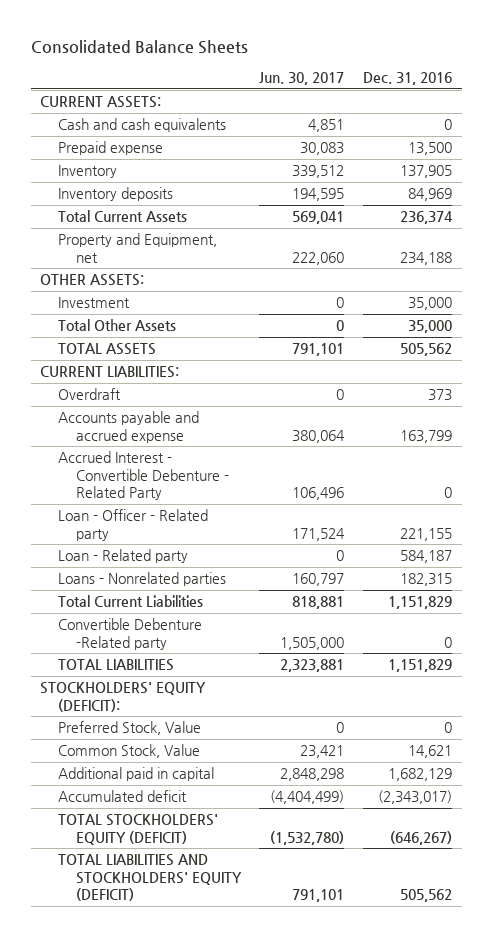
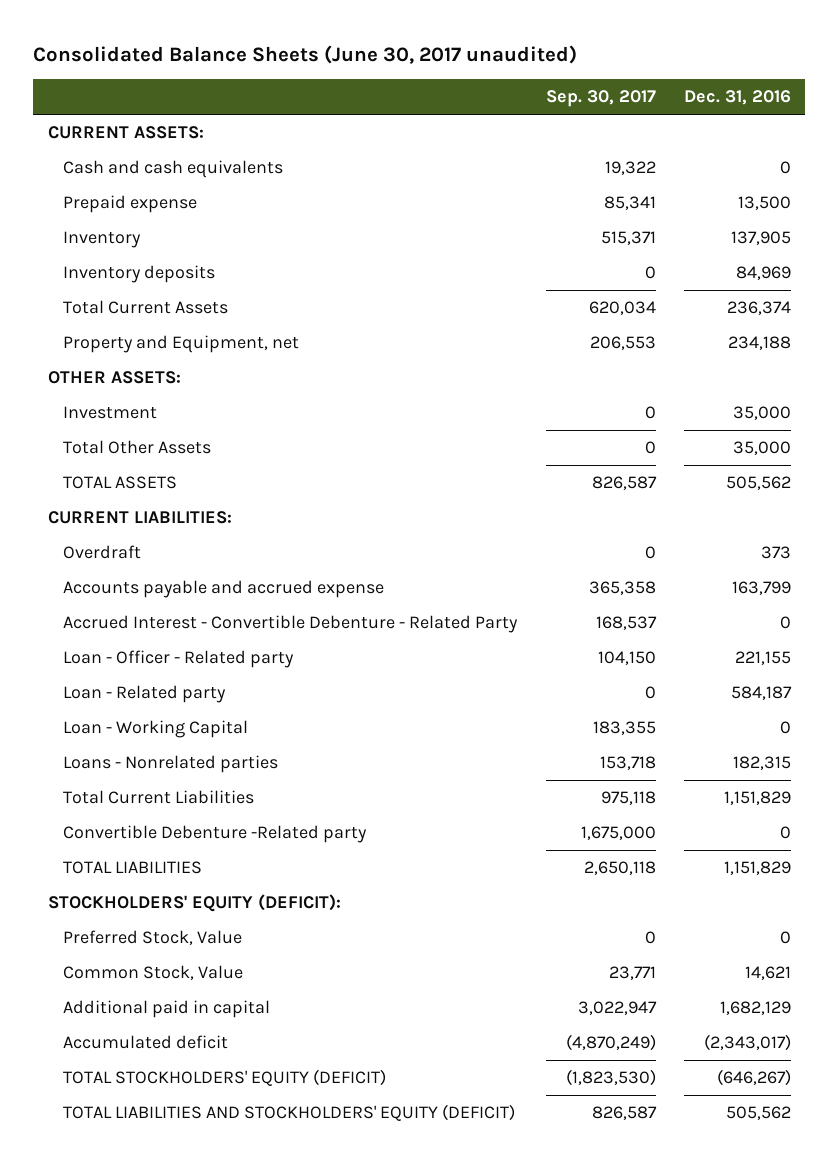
[30,39,248,54] Consolidated Balance Sheets -> [33,45,578,65] Consolidated Balance Sheets (June 30, 2017 unaudited)
[259,71,345,85] Jun. 30, 2017 -> none
none -> [545,90,656,108] Sep. 30, 2017
none -> [63,720,249,739] Loan - Working Capital

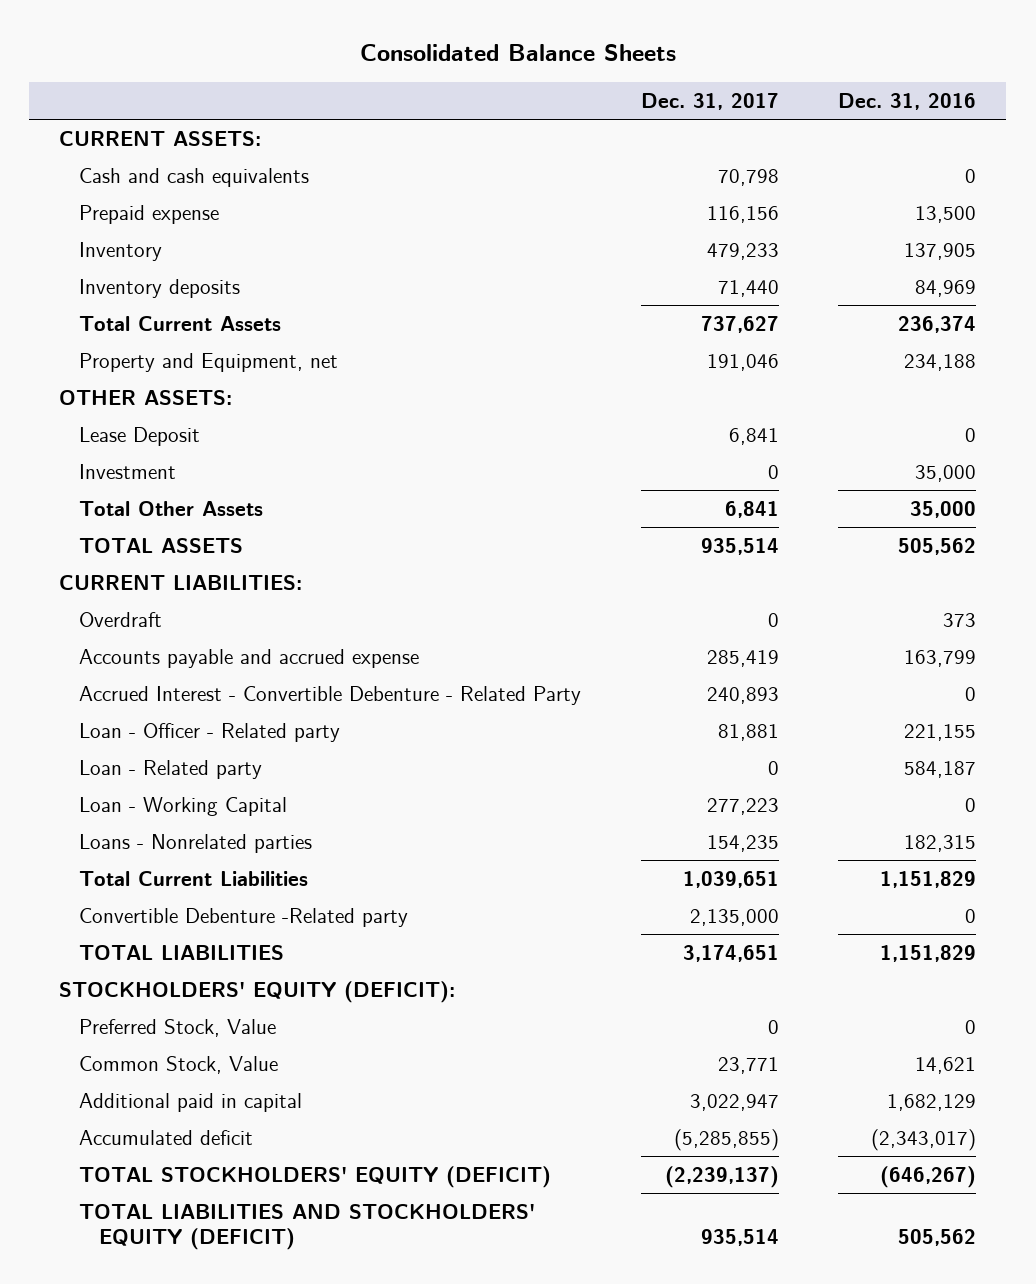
[33,45,578,65] Consolidated Balance Sheets (June 30, 2017 unaudited) -> [359,44,676,62] Consolidated Balance Sheets
[545,90,656,108] Sep. 30, 2017 -> none
none -> [640,92,779,110] Dec. 31, 2017
none -> [79,426,201,446] Lease Deposit

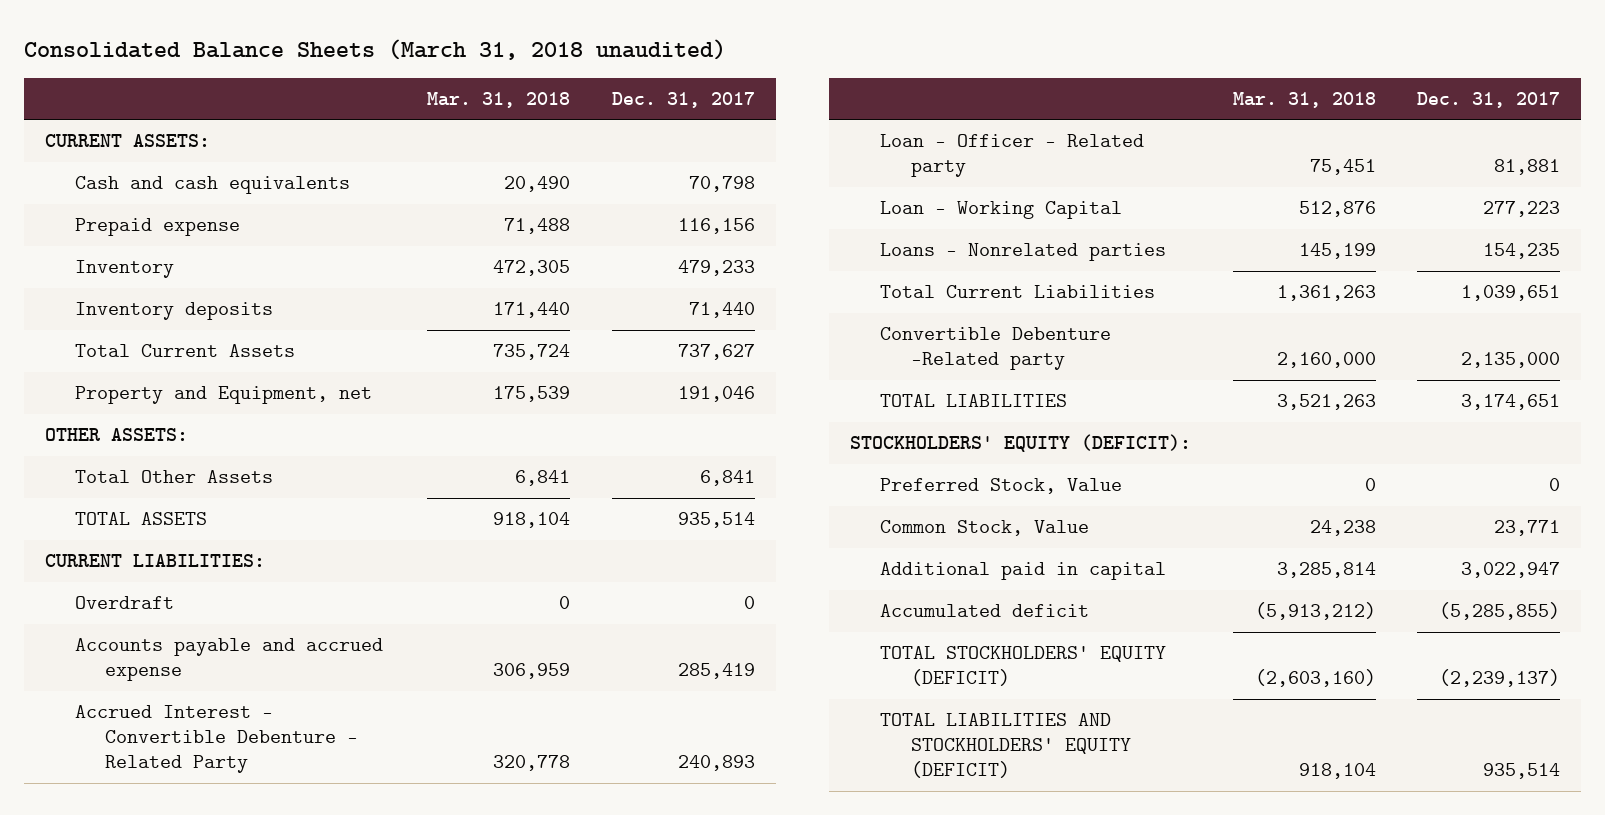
[359,44,676,62] Consolidated Balance Sheets -> [23,38,726,60] Consolidated Balance Sheets (March 31, 2018 unaudited)
[838,92,977,110] Dec. 31, 2016 -> none
none -> [427,91,571,108] Mar. 31, 2018
[79,426,201,446] Lease Deposit -> none
[79,463,177,479] Investment -> none
[79,759,263,779] Loan - Related party -> none

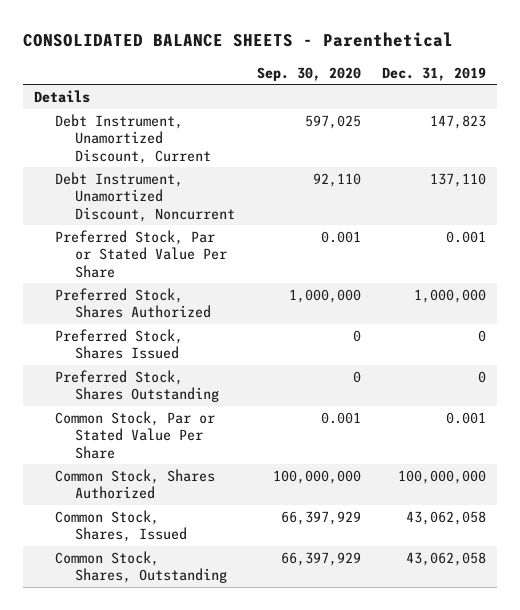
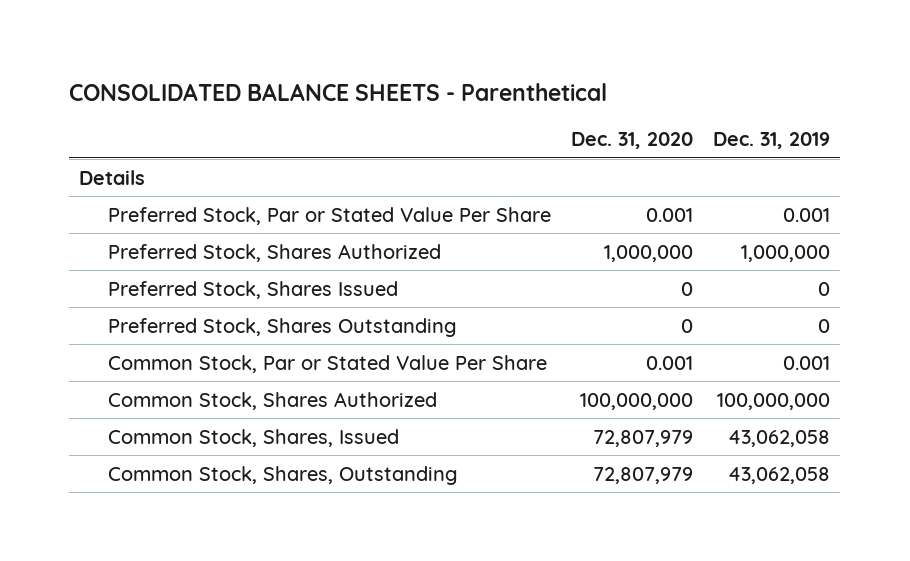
[256,66,361,81] Sep. 30, 2020 -> none
none -> [571,132,694,150] Dec. 31, 2020
[54,113,212,164] Debt Instrument, Unamortized Discount, Current -> none
[54,171,236,222] Debt Instrument, Unamortized Discount, Noncurrent -> none

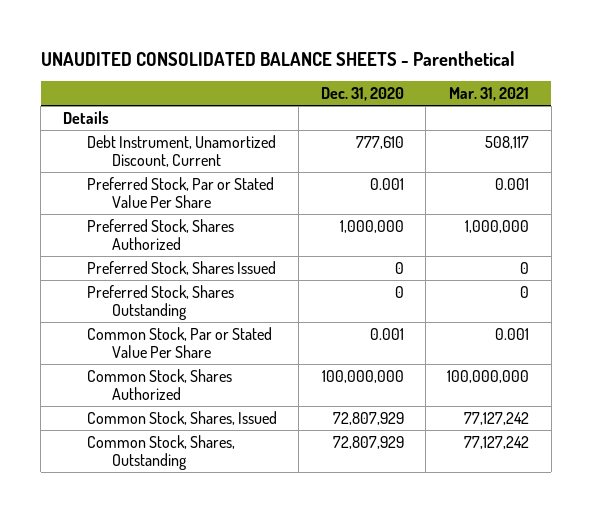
[69,82,608,101] CONSOLIDATED BALANCE SHEETS - Parenthetical -> [40,50,515,66] UNAUDITED CONSOLIDATED BALANCE SHEETS - Parenthetical
[713,132,831,150] Dec. 31, 2019 -> none
none -> [449,87,530,102] Mar. 31, 2021
none -> [87,134,277,168] Debt Instrument, Unamortized Discount, Current
[593,429,694,447] 72,807,979 -> [332,411,404,425] 72,807,929
[593,466,694,484] 72,807,979 -> [332,435,404,449] 72,807,929

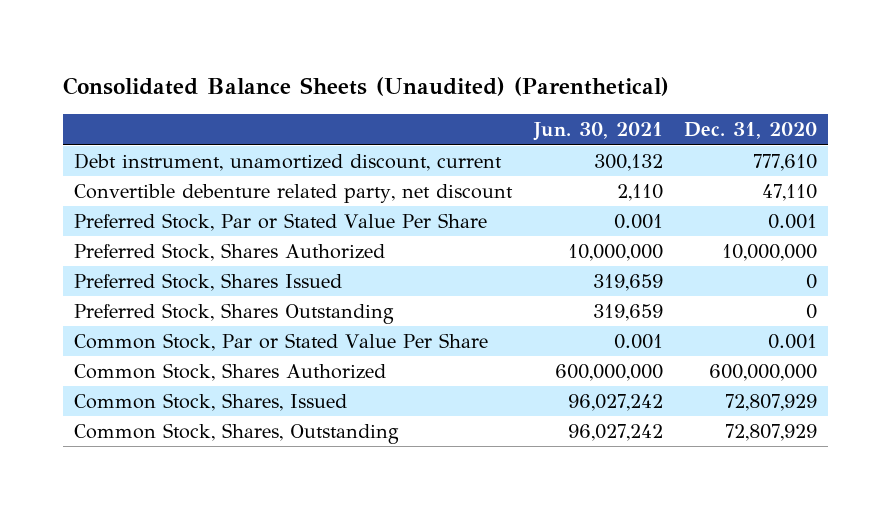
[40,50,515,66] UNAUDITED CONSOLIDATED BALANCE SHEETS - Parenthetical -> [63,77,670,97] Consolidated Balance Sheets (Unaudited) (Parenthetical)
[449,87,530,102] Mar. 31, 2021 -> none
none -> [532,122,663,142] Jun. 30, 2021
[62,110,109,124] Details -> none
[87,134,277,168] Debt Instrument, Unamortized Discount, Current -> [74,153,503,172] Debt instrument, unamortized discount, current
none -> [74,184,514,204] Convertible debenture related party, net discount
[339,219,404,233] 1,000,000 -> [722,244,818,262] 10,000,000
[321,369,404,383] 100,000,000 -> [709,364,818,382] 600,000,000

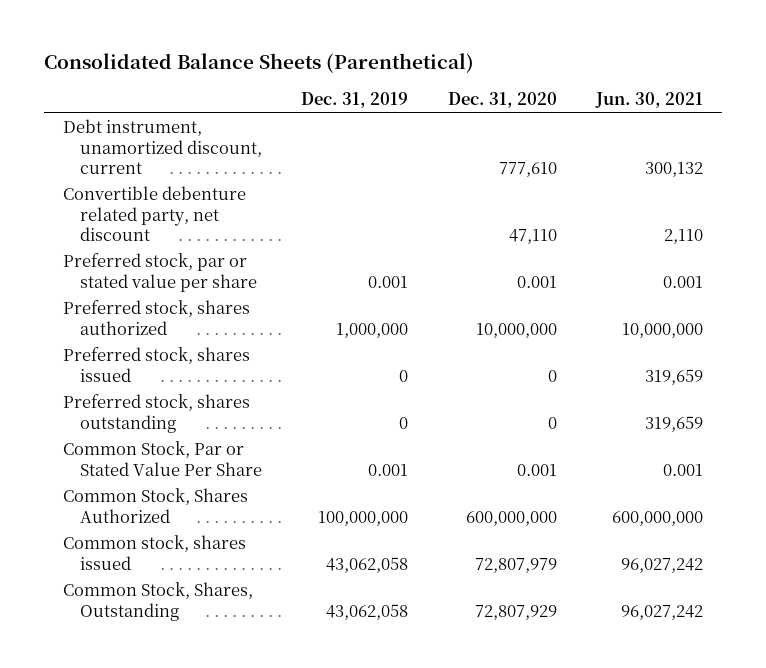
[63,77,670,97] Consolidated Balance Sheets (Unaudited) (Parenthetical) -> [43,53,474,74] Consolidated Balance Sheets (Parenthetical)
none -> [301,92,409,109] Dec. 31, 2019
[74,213,488,232] Preferred Stock, Par or Stated Value Per Share -> [63,253,258,292] Preferred stock, par or stated value per share
[74,243,386,262] Preferred Stock, Shares Authorized -> [63,300,251,335] Preferred stock, shares authorized
[74,273,343,292] Preferred Stock, Shares Issued -> [63,347,251,382] Preferred stock, shares issued
[74,303,395,325] Preferred Stock, Shares Outstanding -> [63,394,251,433] Preferred stock, shares outstanding
[74,393,348,412] Common Stock, Shares, Issued -> [63,535,247,570] Common stock, shares issued
[725,394,818,412] 72,807,929 -> [474,557,557,573] 72,807,979

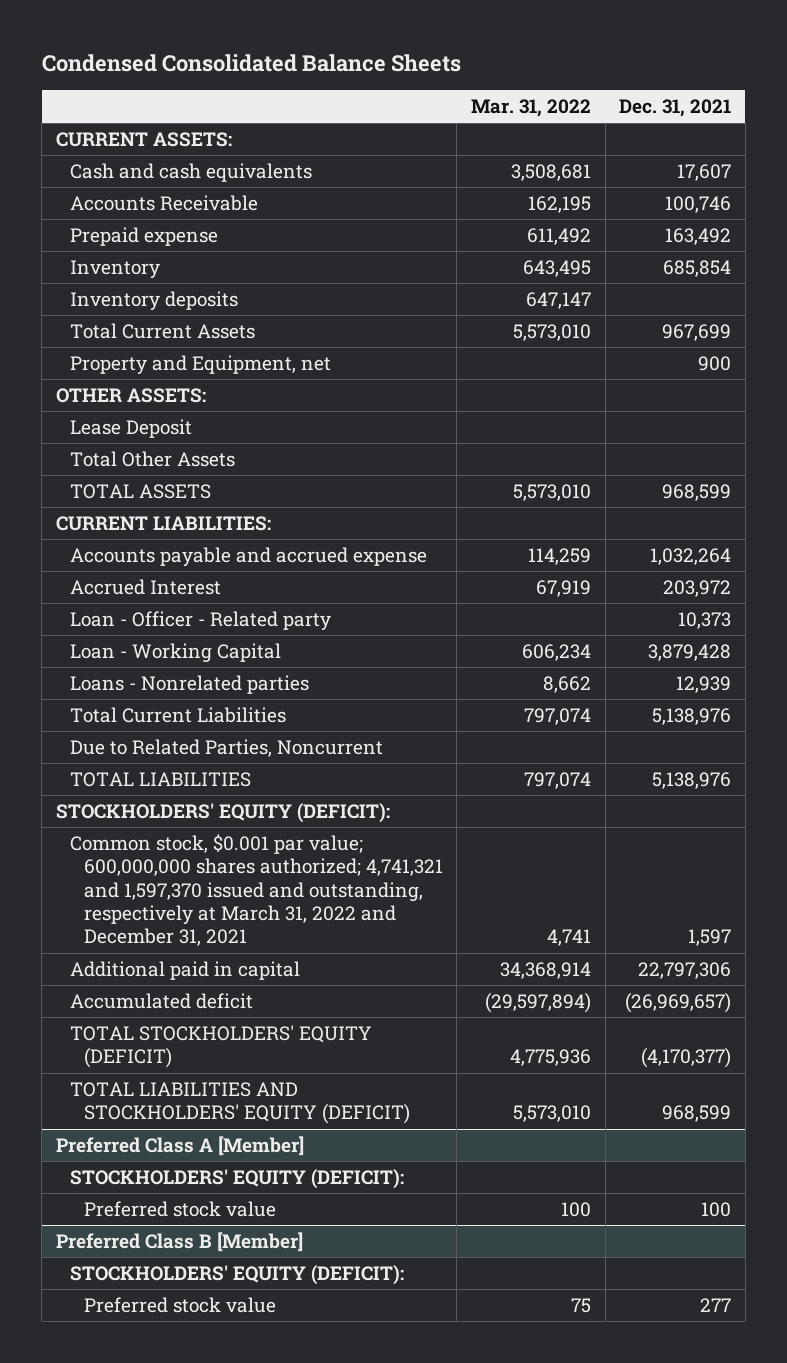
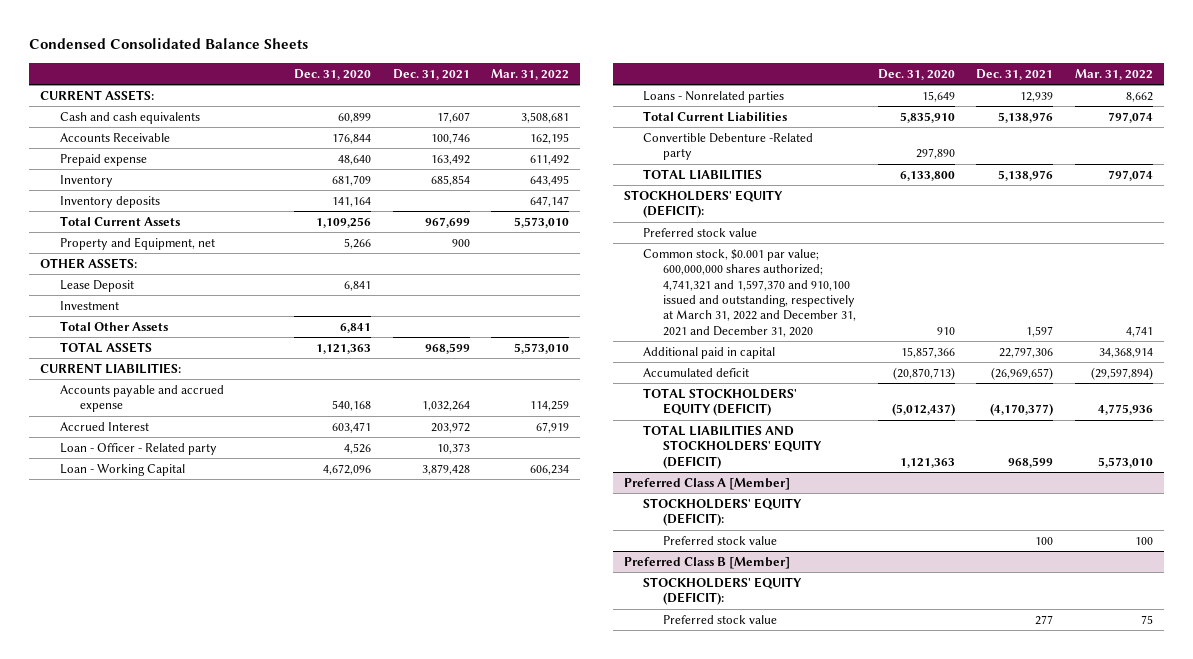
none -> [294,68,372,80] Dec. 31, 2020
none -> [59,301,119,311] Investment
[69,738,383,757] Due to Related Parties, Noncurrent -> [643,133,814,161] Convertible Debenture -Related party
none -> [643,228,758,238] Preferred stock value
[69,833,443,947] Common stock, $0.001 par value; 600,000,000 shares authorized; 4,741,321 and 1,597,370 issued and outstanding, respectively at March 31, 2022 and December 31, 2021 -> [643,249,857,337] Common stock, $0.001 par value; 600,000,000 shares authorized; 4,741,321 and 1,597,370 and 910,100 issued and outstanding, respectively at March 31, 2022 and December 31, 2021 and December 31, 2020

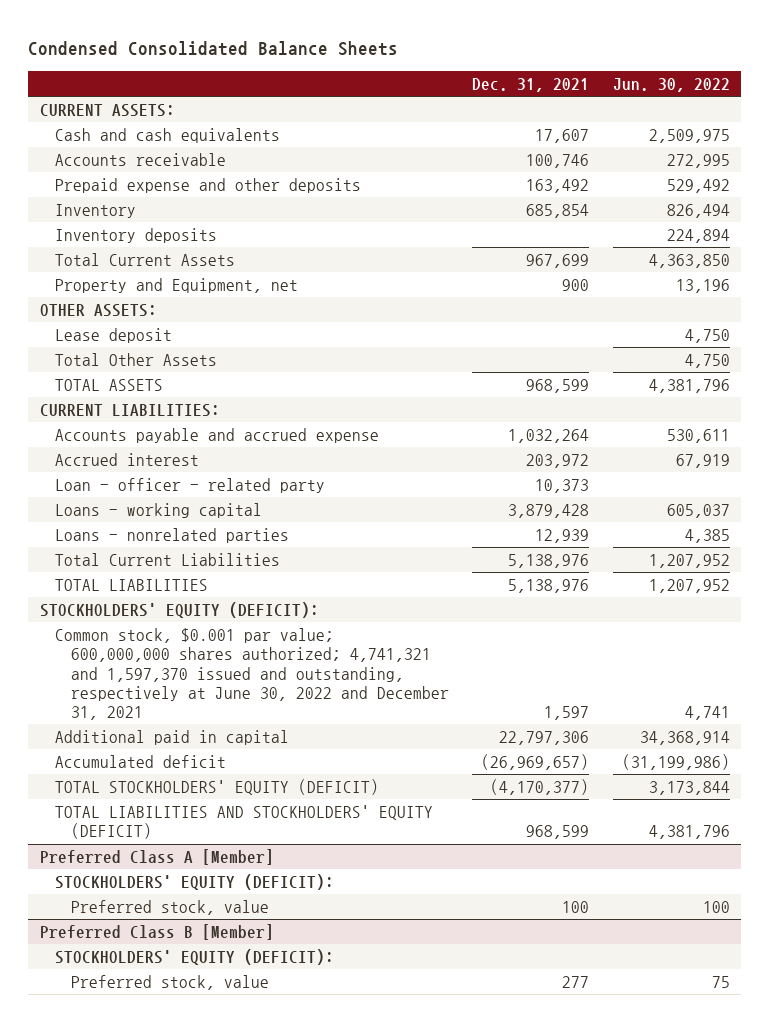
[294,68,372,80] Dec. 31, 2020 -> none
[491,68,570,80] Mar. 31, 2022 -> none
none -> [612,77,730,92] Jun. 30, 2022
[59,133,170,143] Accounts Receivable -> [55,153,227,167] Accounts receivable
[59,154,147,167] Prepaid expense -> [55,178,362,194] Prepaid expense and other deposits
[59,301,119,311] Investment -> none
[59,280,134,293] Lease Deposit -> [55,328,173,344] Lease deposit
[59,422,149,432] Accrued Interest -> [55,453,200,467] Accrued interest
[59,443,217,456] Loan - Officer - Related party -> [55,478,326,494] Loan - officer - related party
[59,464,185,477] Loan - Working Capital -> [55,503,263,519] Loans - working capital
[643,91,785,104] Loans - Nonrelated parties -> [55,528,290,544] Loans - nonrelated parties
[643,133,814,161] Convertible Debenture -Related party -> none
[643,228,758,238] Preferred stock value -> none
[643,249,857,337] Common stock, $0.001 par value; 600,000,000 shares authorized; 4,741,321 and 1,597,370 and 910,100 issued and outstanding, respectively at March 31, 2022 and December 31, 2021 and December 31, 2020 -> [55,628,450,721] Common stock, $0.001 par value; 600,000,000 shares authorized; 4,741,321 and 1,597,370 issued and outstanding, respectively at June 30, 2022 and December 31, 2021
[663,536,778,546] Preferred stock value -> [71,900,270,916] Preferred stock, value
[663,615,778,625] Preferred stock value -> [71,975,270,991] Preferred stock, value

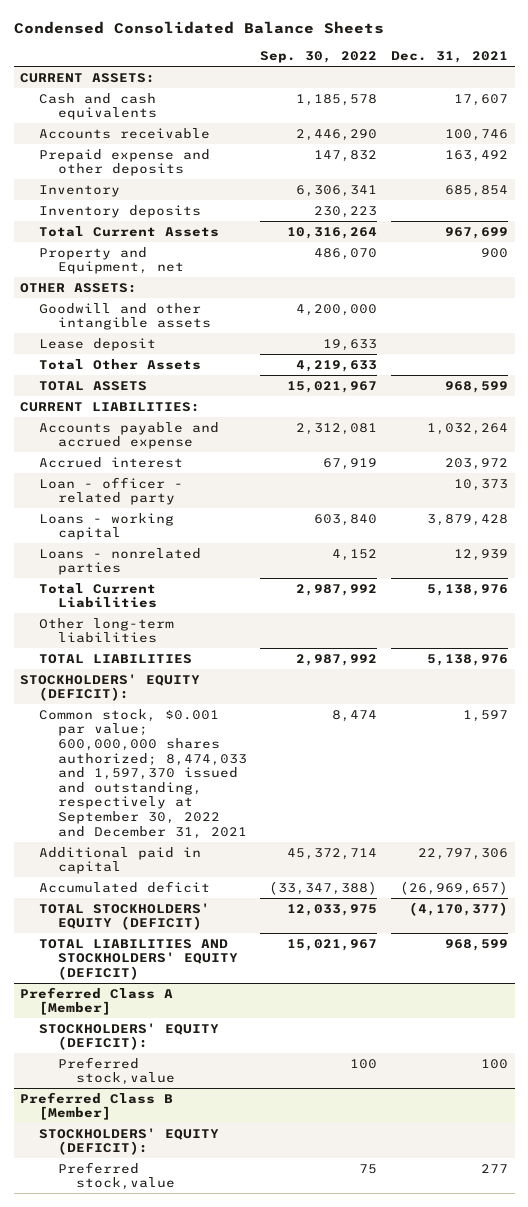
[612,77,730,92] Jun. 30, 2022 -> none
none -> [260,50,378,63] Sep. 30, 2022
none -> [39,302,211,331] Goodwill and other intangible assets
none -> [39,617,175,644] Other long-term liabilities
[55,628,450,721] Common stock, $0.001 par value; 600,000,000 shares authorized; 4,741,321 and 1,597,370 issued and outstanding, respectively at June 30, 2022 and December 31, 2021 -> [39,708,247,839] Common stock, $0.001 par value; 600,000,000 shares authorized; 8,474,033 and 1,597,370 issued and outstanding, respectively at September 30, 2022 and December 31, 2021
[71,900,270,916] Preferred stock, value -> [57,1056,176,1086] Preferred stock,value
[71,975,270,991] Preferred stock, value -> [57,1161,176,1191] Preferred stock,value

